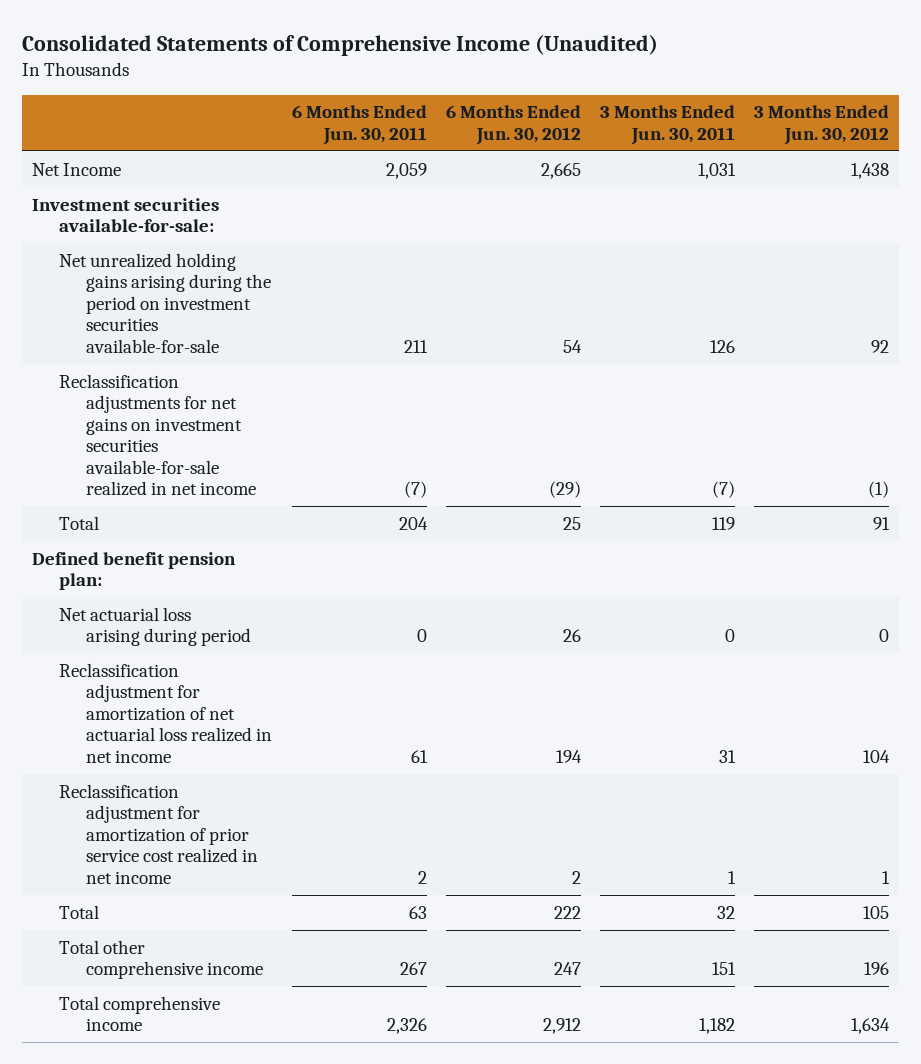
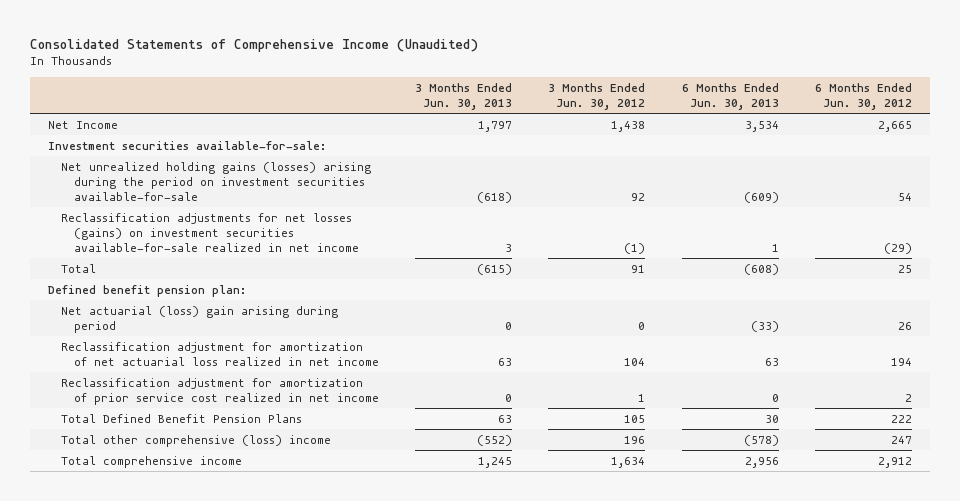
[291,105,427,145] 6 Months Ended Jun. 30, 2011 -> none
[599,105,735,145] 3 Months Ended Jun. 30, 2011 -> none
none -> [414,82,512,111] 3 Months Ended Jun. 30, 2013
none -> [681,82,779,111] 6 Months Ended Jun. 30, 2013
[59,252,272,353] Net unrealized holding gains arising during the period on investment securities available-for-sale -> [60,161,371,201] Net unrealized holding gains (losses) arising during the period on investment securities available-for-sale
[59,373,257,497] Reclassification adjustments for net gains on investment securities available-for-sale realized in net income -> [60,212,359,252] Reclassification adjustments for net losses (gains) on investment securities available-for-sale realized in net income
[59,606,252,647] Net actuarial loss arising during period -> [60,305,338,333] Net actuarial (loss) gain arising during period
[59,904,100,919] Total -> [60,413,302,423] Total Defined Benefit Pension Plans
[59,939,264,980] Total other comprehensive income -> [60,434,331,447] Total other comprehensive (loss) income

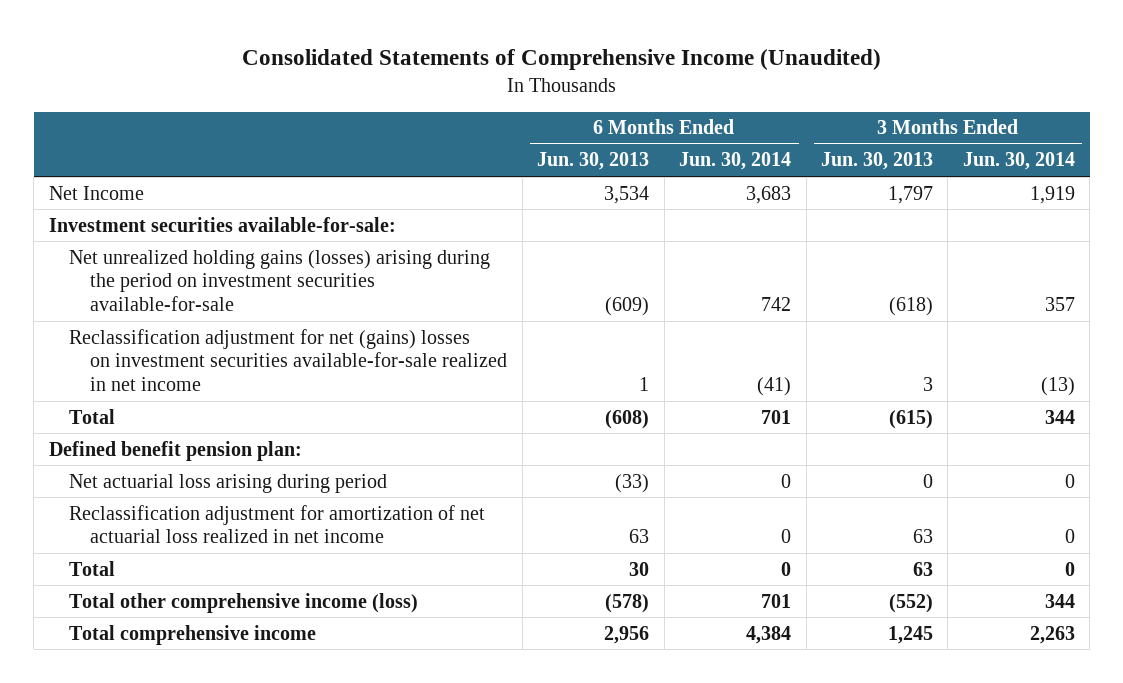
[548,82,646,111] 3 Months Ended Jun. 30, 2012 -> none
[815,82,913,111] 6 Months Ended Jun. 30, 2012 -> none
none -> [679,152,792,171] Jun. 30, 2014
none -> [962,152,1075,171] Jun. 30, 2014
[60,212,359,252] Reclassification adjustments for net losses (gains) on investment securities available-for-sale realized in net income -> [69,328,508,392] Reclassification adjustment for net (gains) losses on investment securities available-for-sale realized in net income
[60,305,338,333] Net actuarial (loss) gain arising during period -> [69,473,388,493] Net actuarial loss arising during period
[60,377,379,405] Reclassification adjustment for amortization of prior service cost realized in net income -> none
[60,413,302,423] Total Defined Benefit Pension Plans -> [69,560,116,576] Total
[60,434,331,447] Total other comprehensive (loss) income -> [69,592,419,613] Total other comprehensive income (loss)

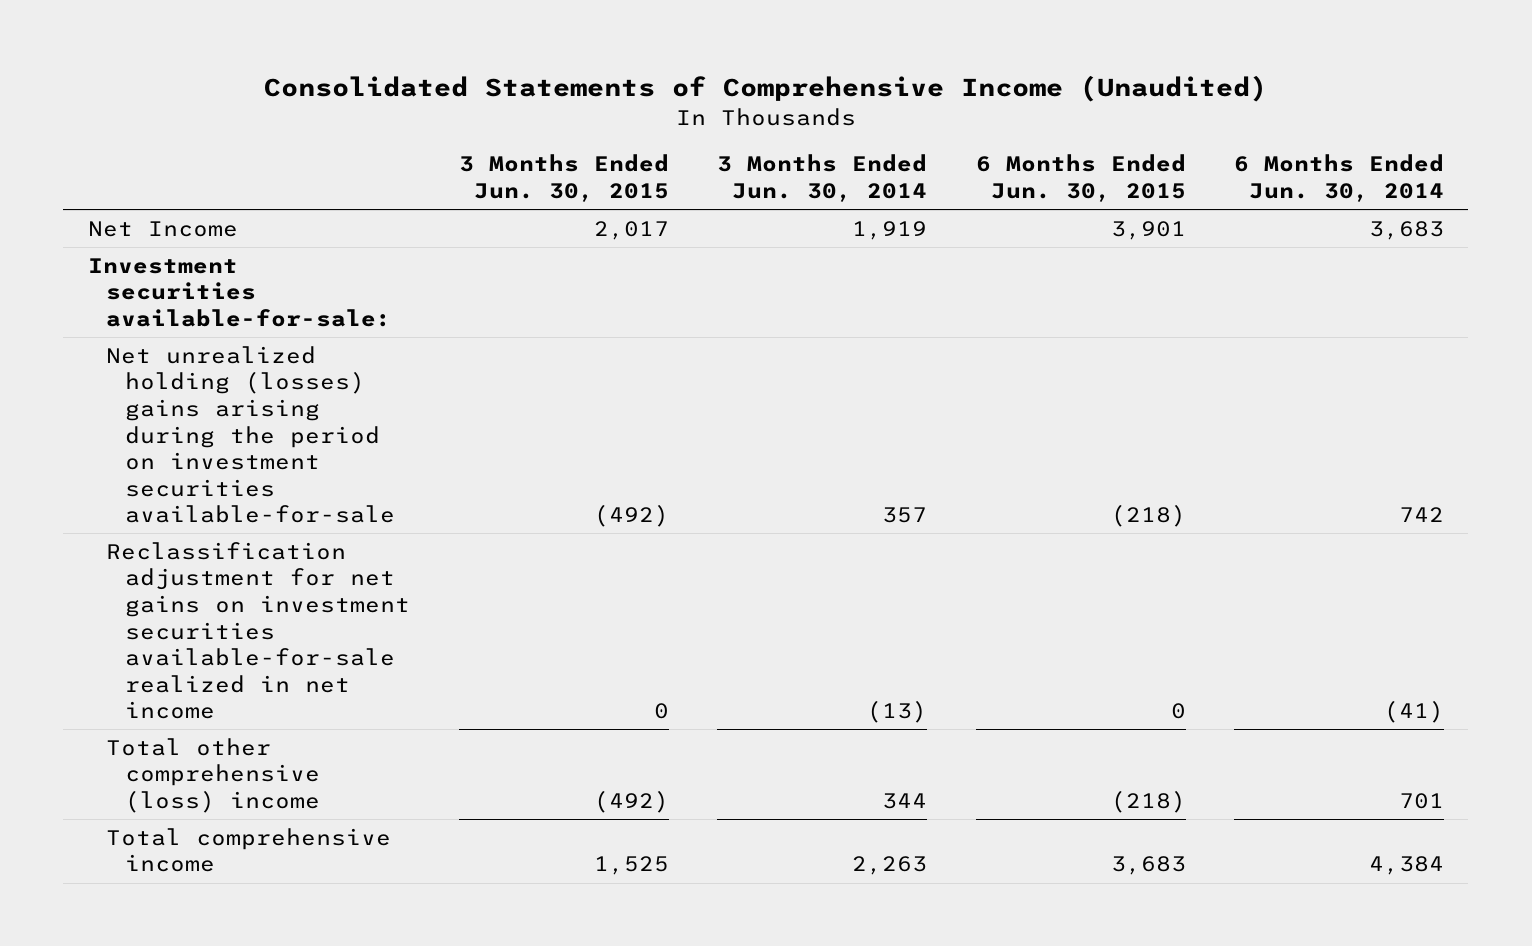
[537,152,650,171] Jun. 30, 2013 -> none
[821,152,934,171] Jun. 30, 2013 -> none
none -> [458,154,669,203] 3 Months Ended Jun. 30, 2015
none -> [975,154,1186,203] 6 Months Ended Jun. 30, 2015
[69,408,116,424] Total -> none
[48,440,302,461] Defined benefit pension plan: -> none
[69,473,388,493] Net actuarial loss arising during period -> none
[69,504,486,544] Reclassification adjustment for amortization of net actuarial loss realized in net income -> none
[69,560,116,576] Total -> none
[69,249,491,312] Net unrealized holding gains (losses) arising during the period on investment securities available-for-sale -> [106,345,395,524] Net unrealized holding (losses) gains arising during the period on investment securities available-for-sale
[69,328,508,392] Reclassification adjustment for net (gains) losses on investment securities available-for-sale realized in net income -> [106,541,410,720] Reclassification adjustment for net gains on investment securities available-for-sale realized in net income
[69,592,419,613] Total other comprehensive income (loss) -> [106,737,320,813] Total other comprehensive (loss) income

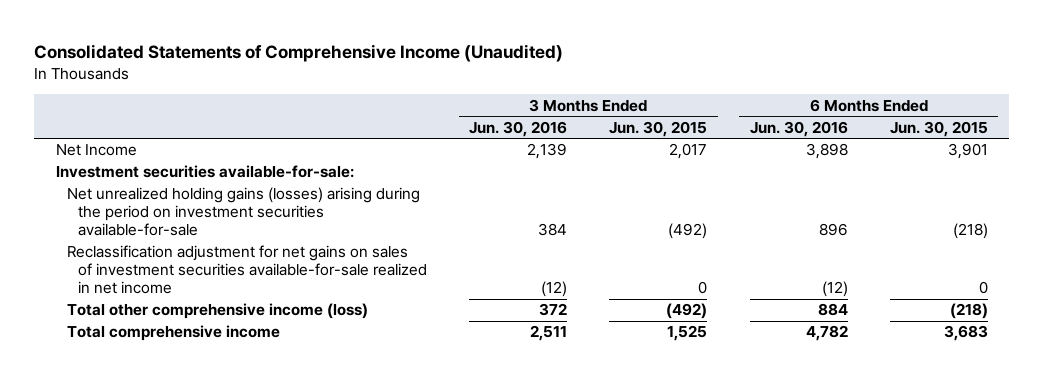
[717,154,928,203] 3 Months Ended Jun. 30, 2014 -> none
[1234,154,1445,203] 6 Months Ended Jun. 30, 2014 -> none
none -> [469,120,568,137] Jun. 30, 2016
none -> [749,120,848,137] Jun. 30, 2016
[106,345,395,524] Net unrealized holding (losses) gains arising during the period on investment securities available-for-sale -> [66,187,420,237] Net unrealized holding gains (losses) arising during the period on investment securities available-for-sale
[106,541,410,720] Reclassification adjustment for net gains on investment securities available-for-sale realized in net income -> [66,245,428,295] Reclassification adjustment for net gains on sales of investment securities available-for-sale realized in net income
[106,737,320,813] Total other comprehensive (loss) income -> [66,303,368,320] Total other comprehensive income (loss)

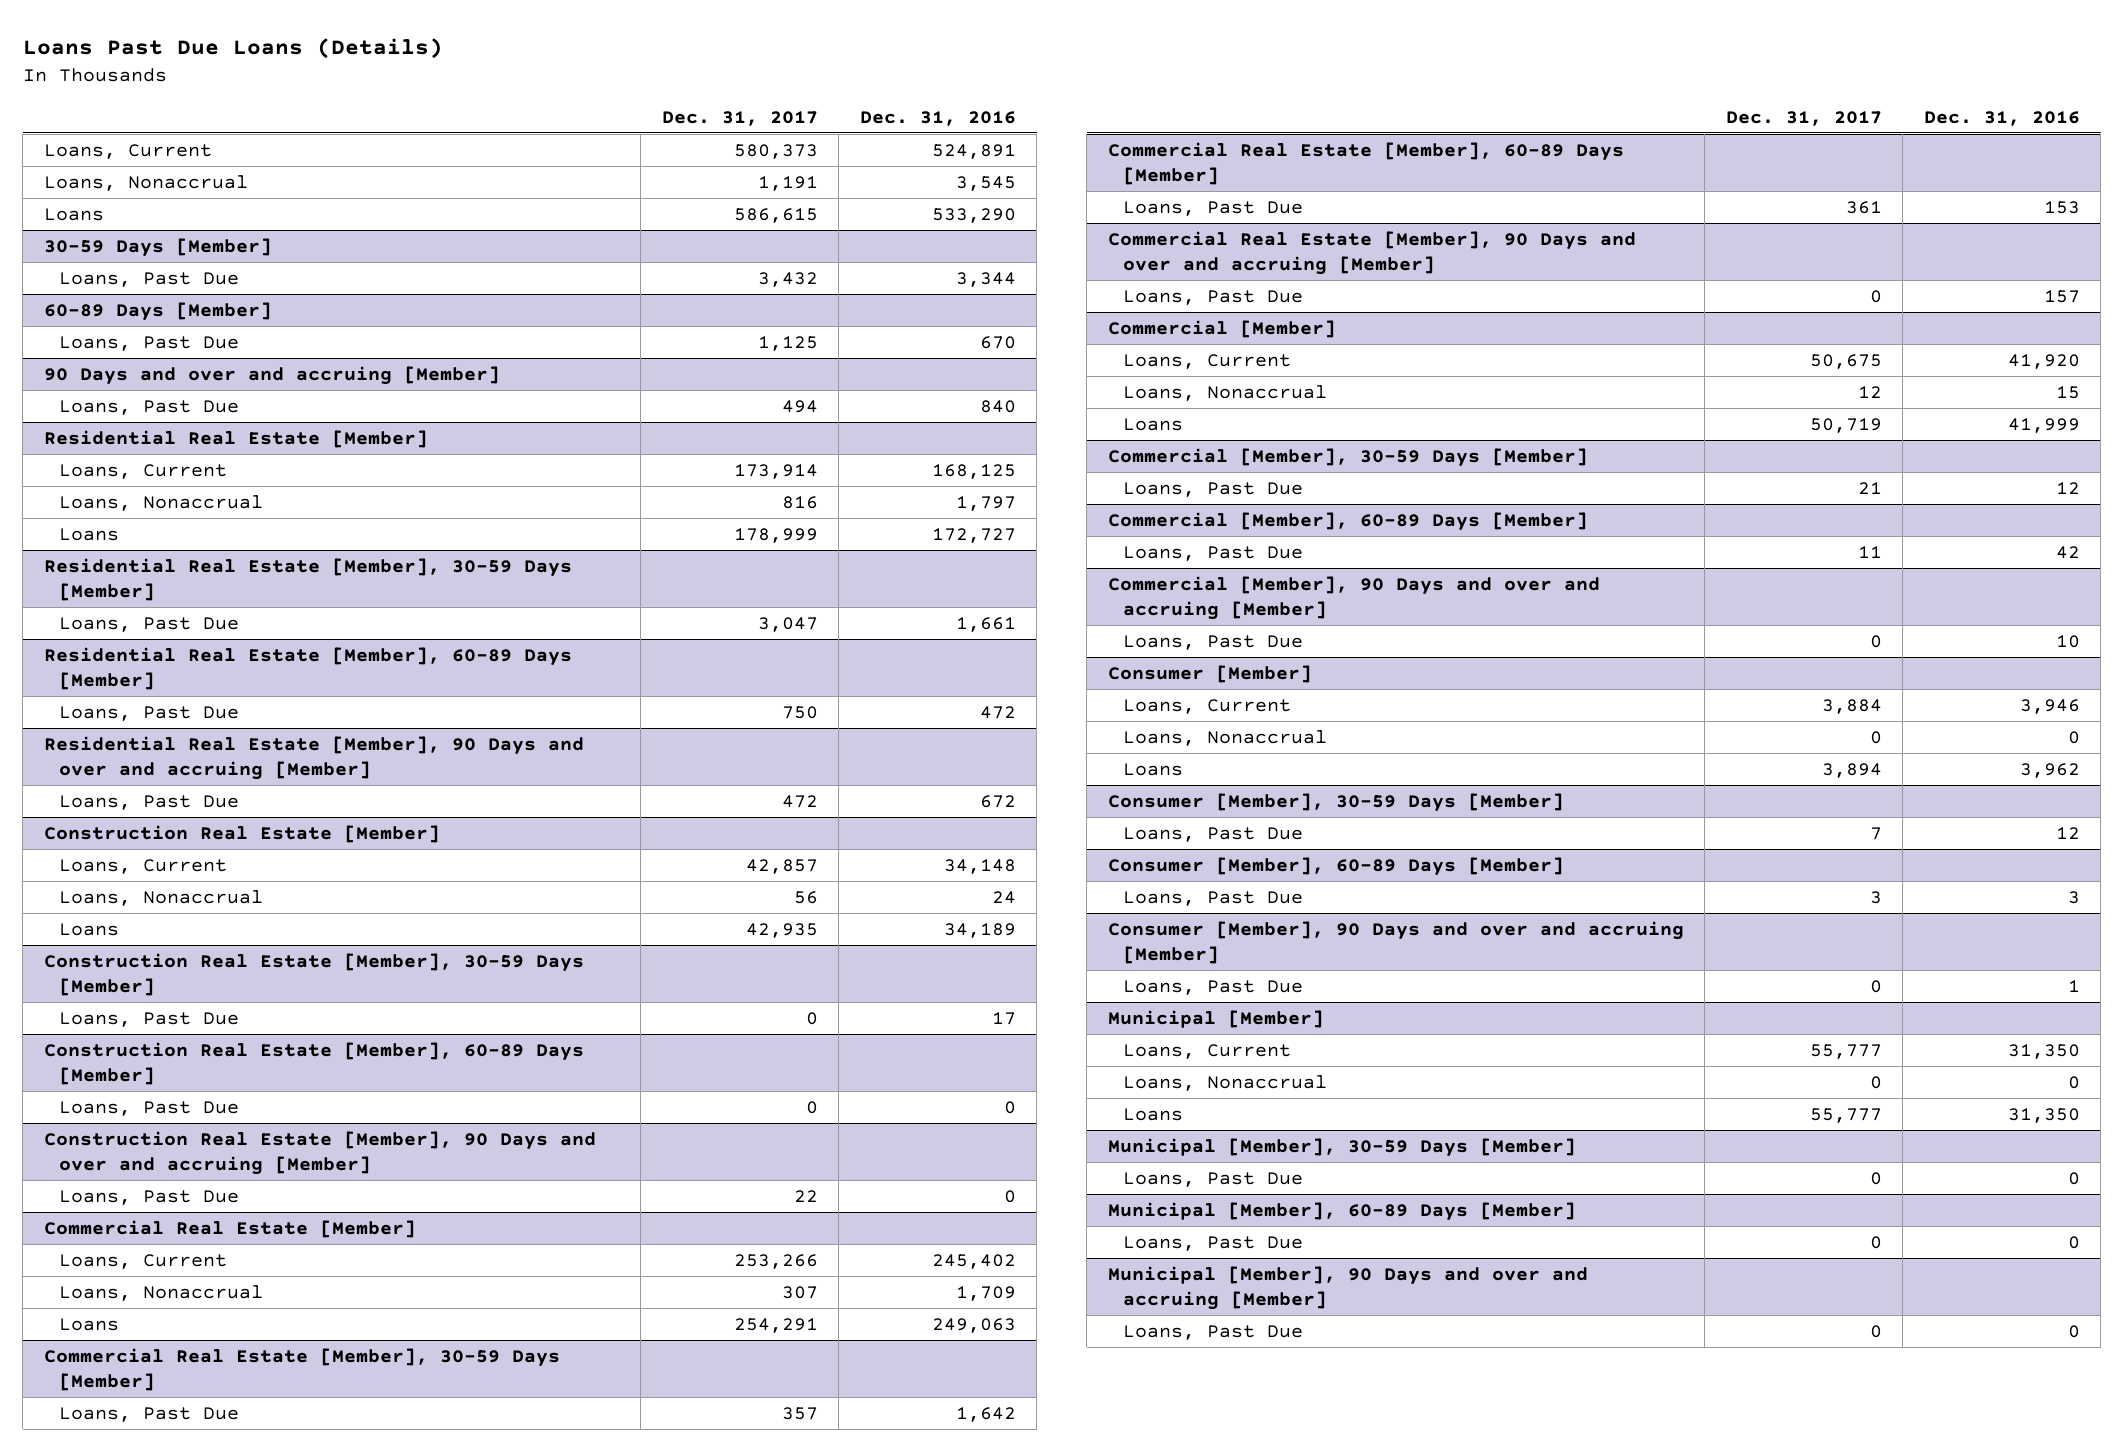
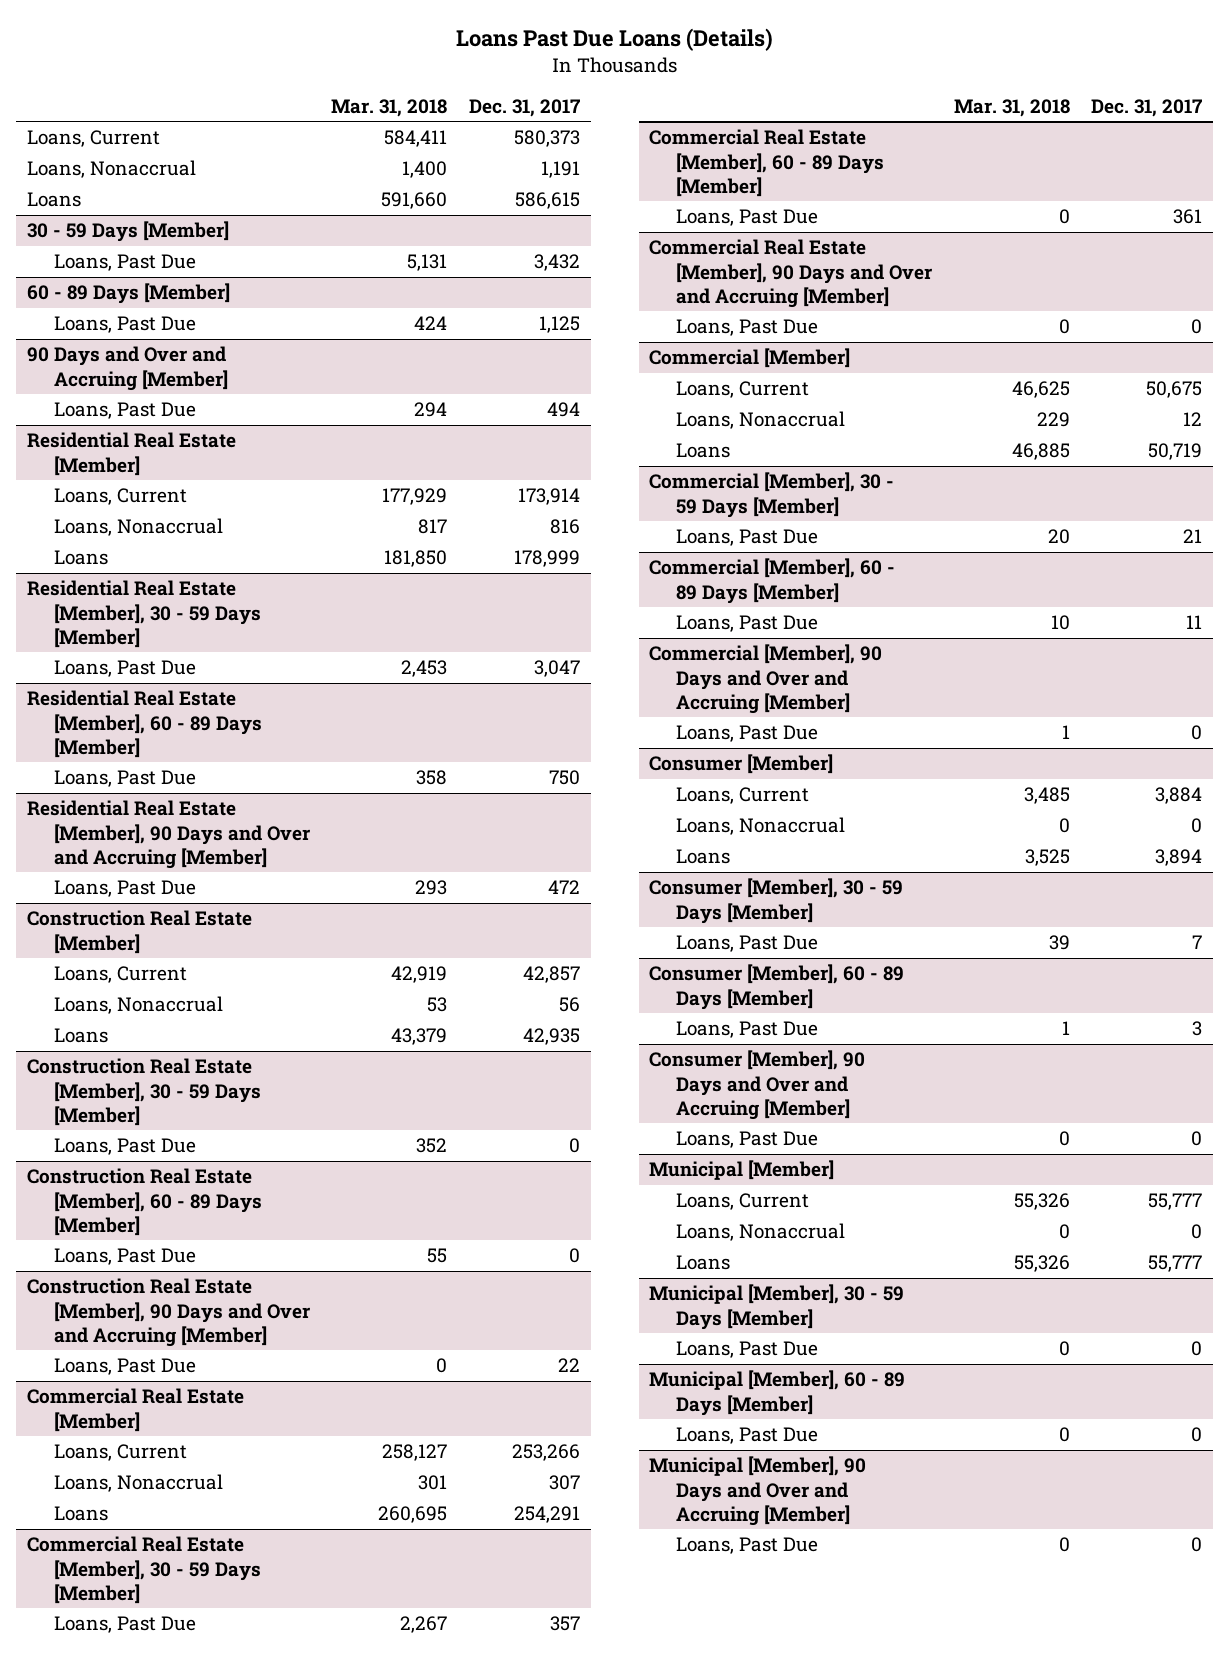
[859,110,1016,126] Dec. 31, 2016 -> none
none -> [331,98,448,117] Mar. 31, 2018
[43,237,272,257] 30-59 Days [Member] -> [26,221,229,243] 30 - 59 Days [Member]
[43,301,272,321] 60-89 Days [Member] -> [26,283,230,305] 60 - 89 Days [Member]
[43,365,500,385] 90 Days and over and accruing [Member] -> [26,346,228,391] 90 Days and Over and Accruing [Member]
[43,557,572,601] Residential Real Estate [Member], 30-59 Days [Member] -> [26,580,261,649] Residential Real Estate [Member], 30 - 59 Days [Member]
[43,646,572,690] Residential Real Estate [Member], 60-89 Days [Member] -> [26,690,262,759] Residential Real Estate [Member], 60 - 89 Days [Member]
[43,735,584,780] Residential Real Estate [Member], 90 Days and over and accruing [Member] -> [26,800,310,870] Residential Real Estate [Member], 90 Days and Over and Accruing [Member]
[43,952,584,996] Construction Real Estate [Member], 30-59 Days [Member] -> [26,1058,261,1127] Construction Real Estate [Member], 30 - 59 Days [Member]
[43,1041,584,1085] Construction Real Estate [Member], 60-89 Days [Member] -> [26,1168,262,1237] Construction Real Estate [Member], 60 - 89 Days [Member]
[43,1130,596,1175] Construction Real Estate [Member], 90 Days and over and accruing [Member] -> [26,1278,310,1348] Construction Real Estate [Member], 90 Days and Over and Accruing [Member]
[43,1347,560,1391] Commercial Real Estate [Member], 30-59 Days [Member] -> [26,1536,261,1605] Commercial Real Estate [Member], 30 - 59 Days [Member]
[1107,141,1624,185] Commercial Real Estate [Member], 60-89 Days [Member] -> [649,129,885,198] Commercial Real Estate [Member], 60 - 89 Days [Member]
[1107,230,1636,275] Commercial Real Estate [Member], 90 Days and over and accruing [Member] -> [649,239,933,309] Commercial Real Estate [Member], 90 Days and Over and Accruing [Member]
[1107,447,1588,467] Commercial [Member], 30-59 Days [Member] -> [649,472,895,518] Commercial [Member], 30 - 59 Days [Member]
[1107,511,1588,531] Commercial [Member], 60-89 Days [Member] -> [649,558,896,604] Commercial [Member], 60 - 89 Days [Member]
[1107,575,1600,620] Commercial [Member], 90 Days and over and accruing [Member] -> [649,644,883,715] Commercial [Member], 90 Days and Over and Accruing [Member]
[1107,792,1564,812] Consumer [Member], 30-59 Days [Member] -> [649,878,904,924] Consumer [Member], 30 - 59 Days [Member]
[1107,856,1564,876] Consumer [Member], 60-89 Days [Member] -> [649,964,905,1010] Consumer [Member], 60 - 89 Days [Member]
[1107,920,1684,964] Consumer [Member], 90 Days and over and accruing [Member] -> [649,1050,866,1121] Consumer [Member], 90 Days and Over and Accruing [Member]
[1107,1137,1576,1157] Municipal [Member], 30-59 Days [Member] -> [649,1284,905,1330] Municipal [Member], 30 - 59 Days [Member]
[1107,1201,1576,1221] Municipal [Member], 60-89 Days [Member] -> [649,1370,906,1416] Municipal [Member], 60 - 89 Days [Member]
[1107,1265,1588,1310] Municipal [Member], 90 Days and over and accruing [Member] -> [649,1456,867,1527] Municipal [Member], 90 Days and Over and Accruing [Member]

